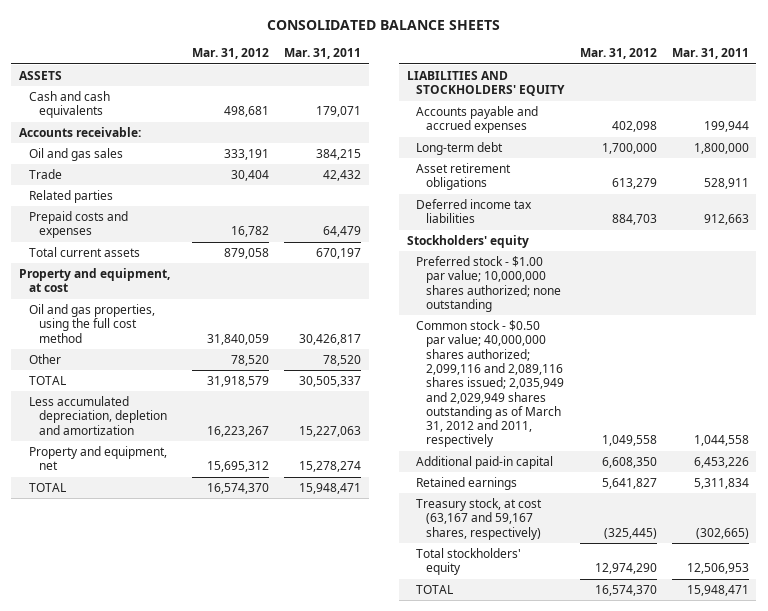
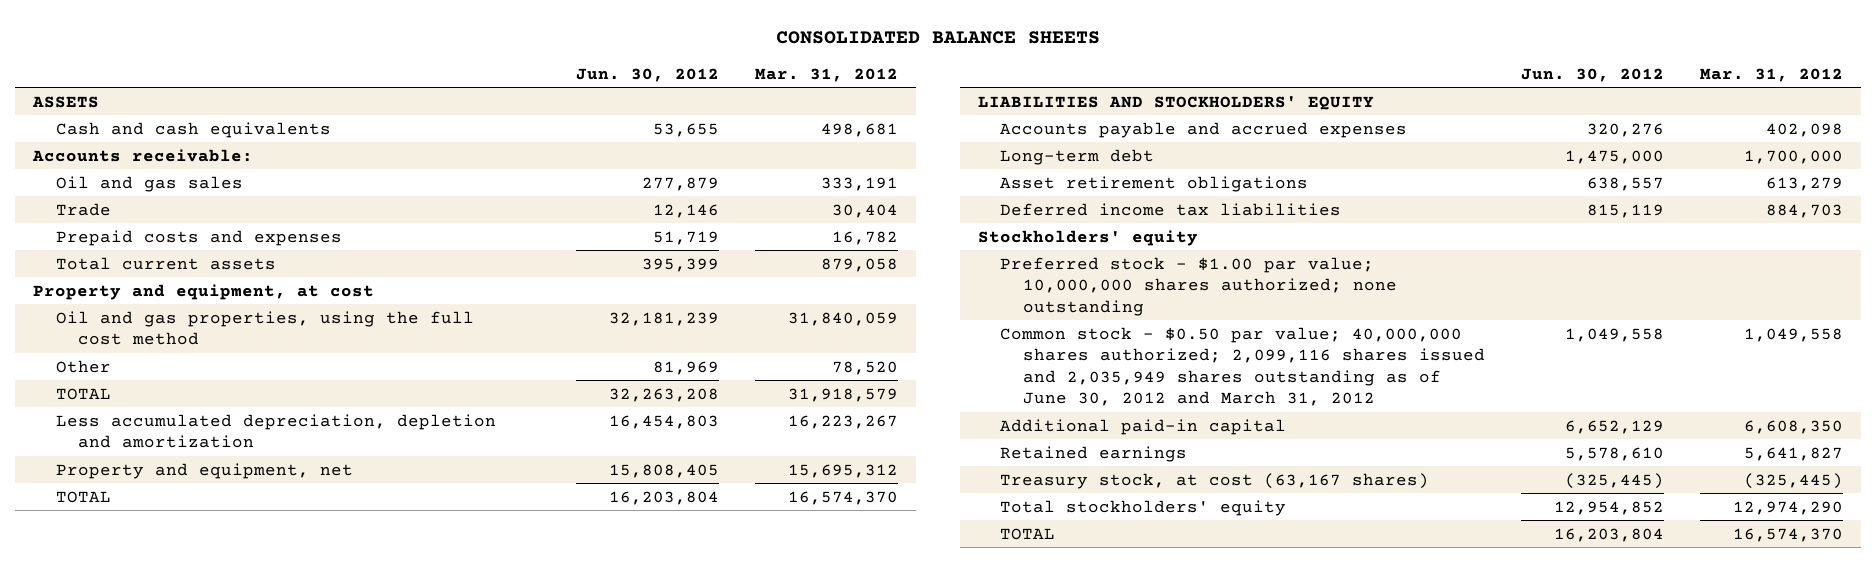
[284,48,362,60] Mar. 31, 2011 -> none
none -> [576,67,720,82] Jun. 30, 2012
[28,190,113,204] Related parties -> none
[416,320,565,448] Common stock - $0.50 par value; 40,000,000 shares authorized; 2,099,116 and 2,089,116 shares issued; 2,035,949 and 2,029,949 shares outstanding as of March 31, 2012 and 2011, respectively -> [1000,326,1485,407] Common stock - $0.50 par value; 40,000,000 shares authorized; 2,099,116 shares issued and 2,035,949 shares outstanding as of June 30, 2012 and March 31, 2012
[416,498,543,540] Treasury stock, at cost (63,167 and 59,167 shares, respectively) -> [1000,472,1430,489] Treasury stock, at cost (63,167 shares)

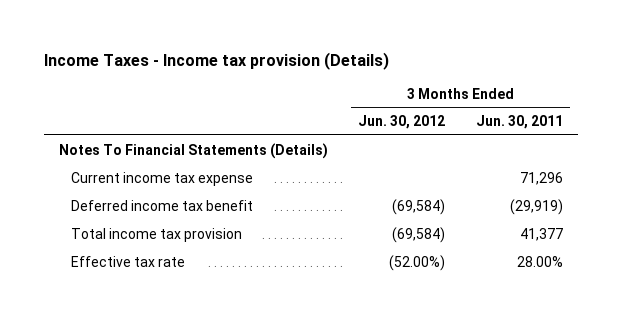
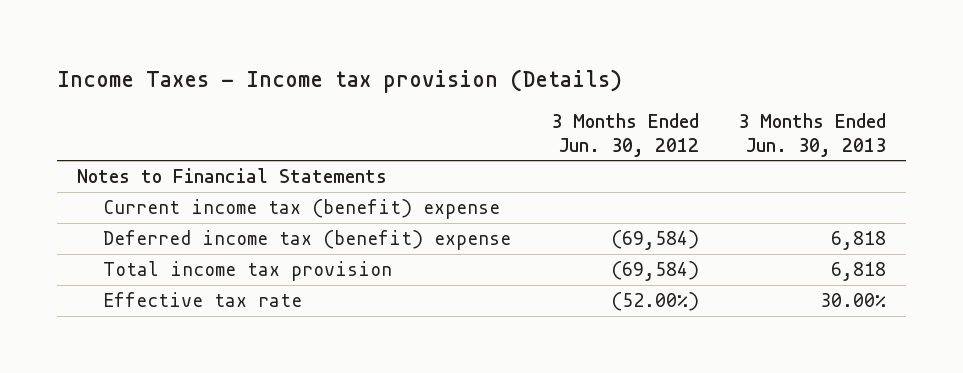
[475,115,563,130] Jun. 30, 2011 -> none
none -> [738,113,887,157] 3 Months Ended Jun. 30, 2013
[59,142,329,159] Notes To Financial Statements (Details) -> [76,168,387,184] Notes to Financial Statements
[71,171,254,186] Current income tax expense -> [103,199,501,220] Current income tax (benefit) expense
[71,199,254,211] Deferred income tax benefit -> [103,230,512,251] Deferred income tax (benefit) expense

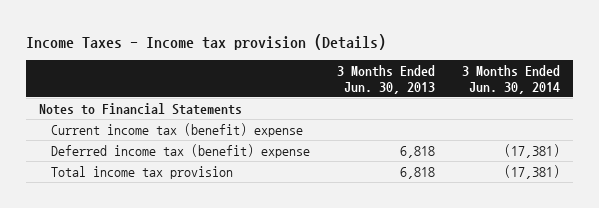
[550,113,699,157] 3 Months Ended Jun. 30, 2012 -> none
none -> [461,64,560,94] 3 Months Ended Jun. 30, 2014
[103,292,303,308] Effective tax rate -> none

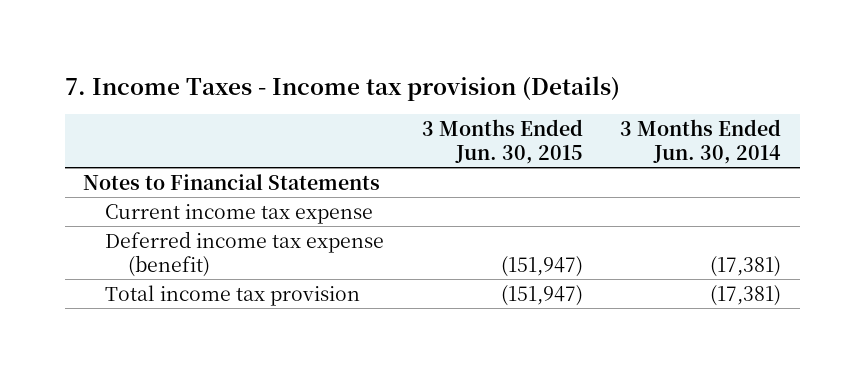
[25,33,386,50] Income Taxes - Income tax provision (Details) -> [64,75,620,101] 7. Income Taxes - Income tax provision (Details)
[336,64,435,94] 3 Months Ended Jun. 30, 2013 -> none
none -> [421,119,583,165] 3 Months Ended Jun. 30, 2015
[50,122,303,137] Current income tax (benefit) expense -> [105,203,374,224] Current income tax expense
[50,143,310,158] Deferred income tax (benefit) expense -> [105,230,385,277] Deferred income tax expense (benefit)

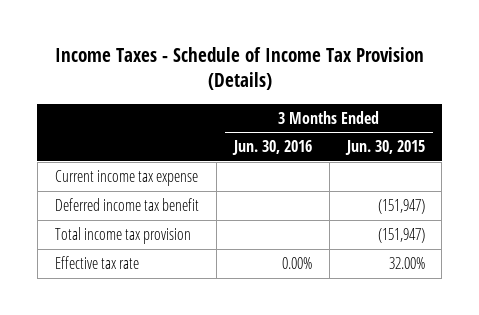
[64,75,620,101] 7. Income Taxes - Income tax provision (Details) -> [54,47,424,91] Income Taxes - Schedule of Income Tax Provision (Details)
[620,119,782,165] 3 Months Ended Jun. 30, 2014 -> none
none -> [231,140,312,156] Jun. 30, 2016
[83,173,381,190] Notes to Financial Statements -> none
[105,230,385,277] Deferred income tax expense (benefit) -> [54,198,199,212] Deferred income tax benefit
none -> [54,256,139,270] Effective tax rate

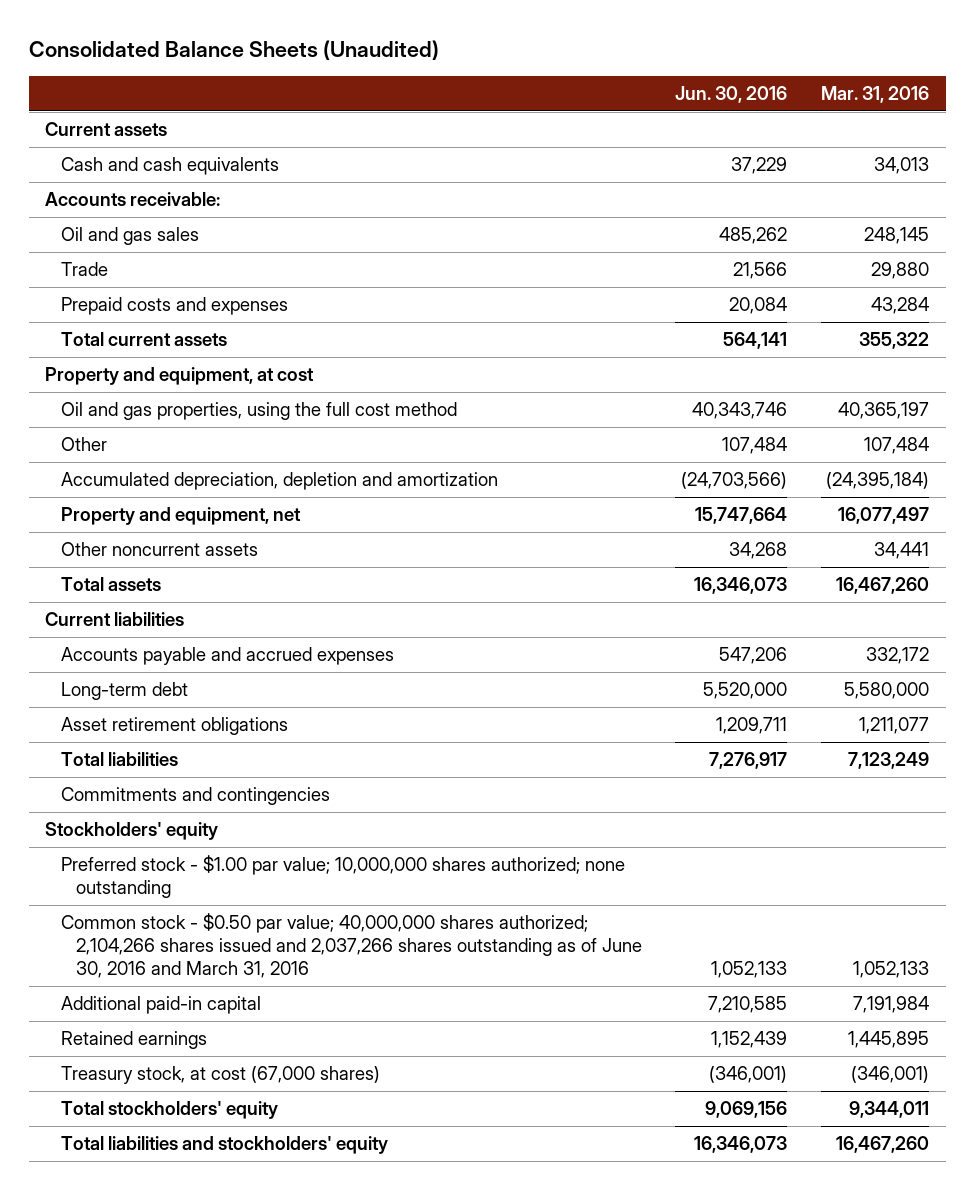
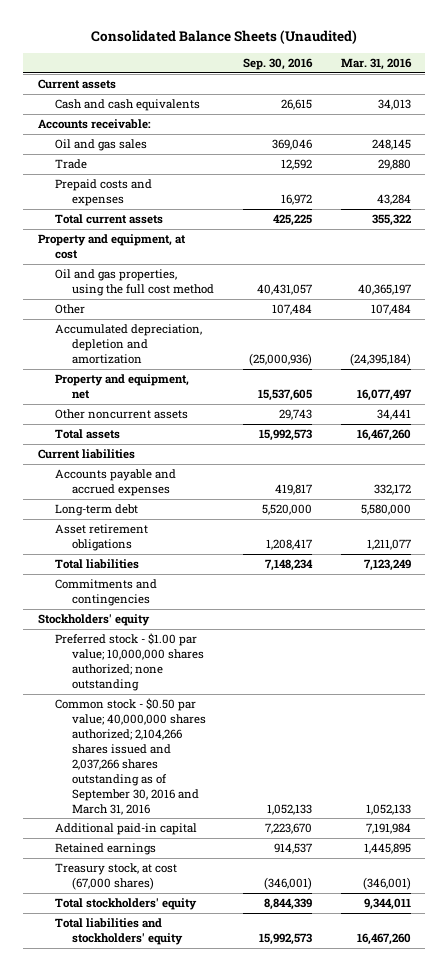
[675,85,788,103] Jun. 30, 2016 -> none
none -> [242,58,313,71] Sep. 30, 2016
[60,913,642,978] Common stock - $0.50 par value; 40,000,000 shares authorized; 2,104,266 shares issued and 2,037,266 shares outstanding as of June 30, 2016 and March 31, 2016 -> [54,698,207,815] Common stock - $0.50 par value; 40,000,000 shares authorized; 2,104,266 shares issued and 2,037,266 shares outstanding as of September 30, 2016 and March 31, 2016

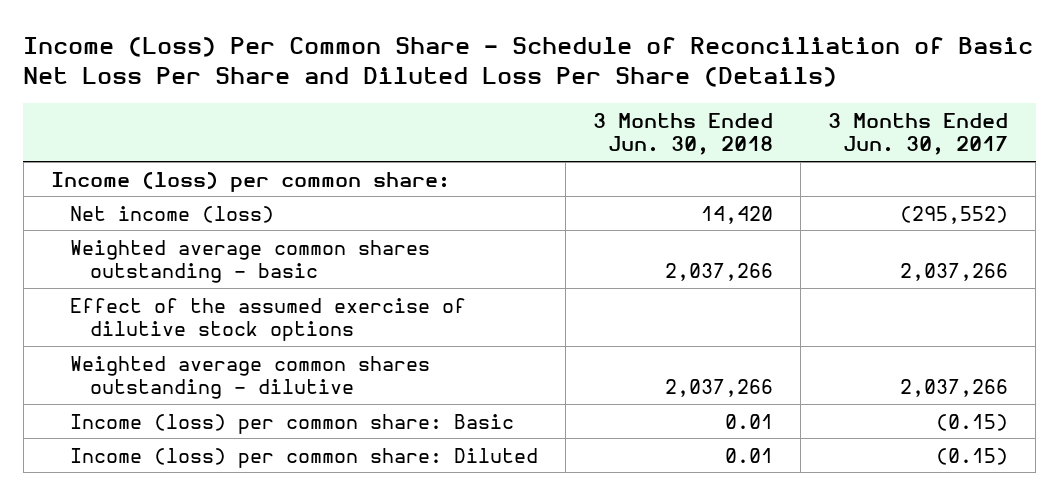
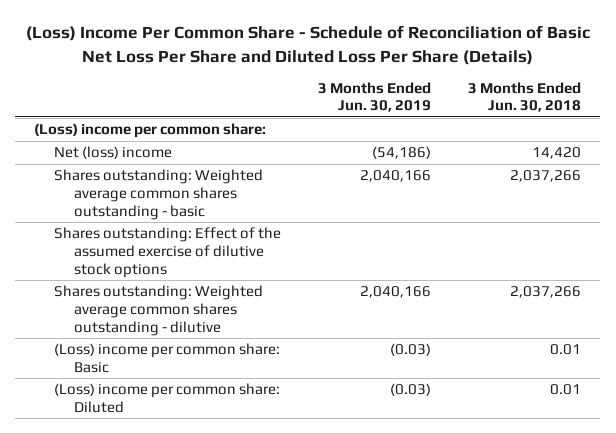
[23,36,1034,87] Income (Loss) Per Common Share - Schedule of Reconciliation of Basic Net Loss Per Share and Diluted Loss Per Share (Details) -> [25,25,590,65] (Loss) Income Per Common Share - Schedule of Reconciliation of Basic Net Loss Per Share and Diluted Loss Per Share (Details)
[828,112,1009,156] 3 Months Ended Jun. 30, 2017 -> none
none -> [318,81,432,113] 3 Months Ended Jun. 30, 2019
[50,171,450,192] Income (loss) per common share: -> [34,123,267,139] (Loss) income per common share:
[70,205,275,223] Net income (loss) -> [53,146,172,160] Net (loss) income
[70,239,431,284] Weighted average common shares outstanding - basic -> [53,169,263,220] Shares outstanding: Weighted average common shares outstanding - basic
[70,297,467,342] Effect of the assumed exercise of dilutive stock options -> [53,227,281,278] Shares outstanding: Effect of the assumed exercise of dilutive stock options
[70,355,431,400] Weighted average common shares outstanding - dilutive -> [53,285,263,336] Shares outstanding: Weighted average common shares outstanding - dilutive
[70,413,515,434] Income (loss) per common share: Basic -> [53,343,280,374] (Loss) income per common share: Basic
[70,447,539,468] Income (loss) per common share: Diluted -> [53,383,280,414] (Loss) income per common share: Diluted

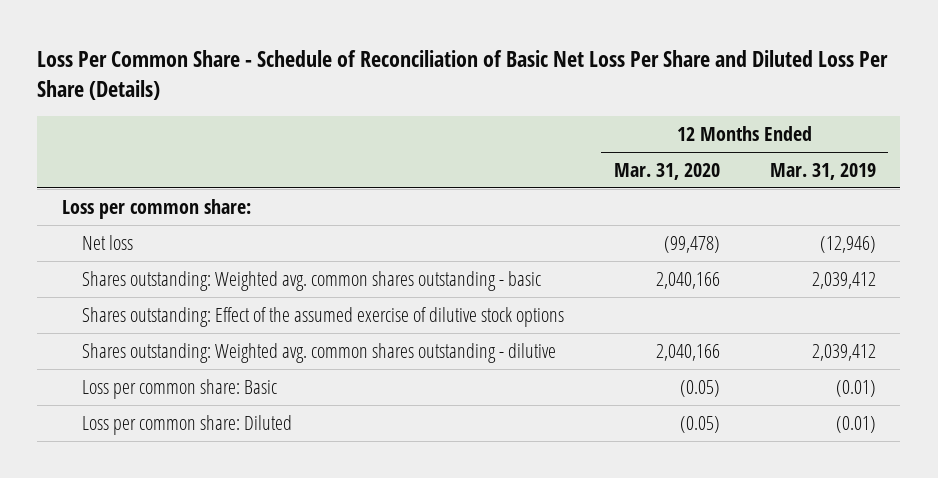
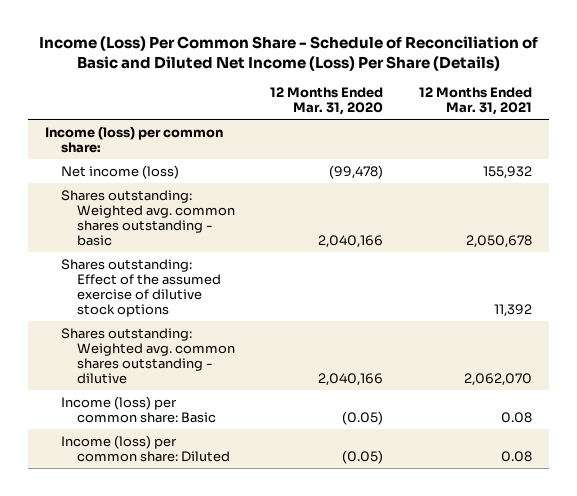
[37,50,889,101] Loss Per Common Share - Schedule of Reconciliation of Basic Net Loss Per Share and Diluted Loss Per Share (Details) -> [38,35,538,71] Income (Loss) Per Common Share - Schedule of Reconciliation of Basic and Diluted Net Income (Loss) Per Share (Details)
[769,162,876,180] Mar. 31, 2019 -> none
none -> [418,86,532,116] 12 Months Ended Mar. 31, 2021
[62,198,252,219] Loss per common share: -> [45,125,224,153] Income (loss) per common share:
[81,234,133,250] Net loss -> [61,164,180,179] Net income (loss)
[81,378,277,399] Loss per common share: Basic -> [61,395,216,423] Income (loss) per common share: Basic
[81,414,292,435] Loss per common share: Diluted -> [61,434,230,462] Income (loss) per common share: Diluted

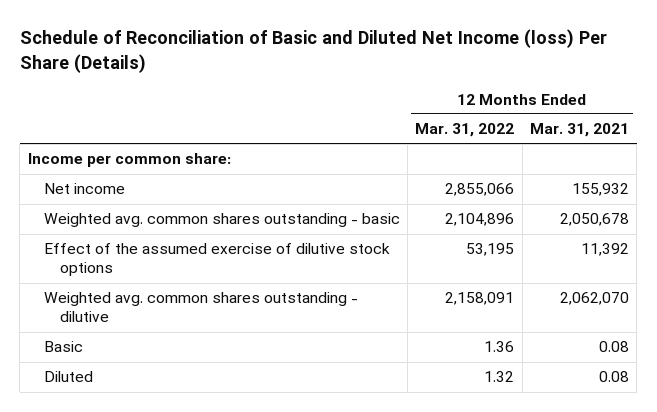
[38,35,538,71] Income (Loss) Per Common Share - Schedule of Reconciliation of Basic and Diluted Net Income (Loss) Per Share (Details) -> [19,29,607,73] Schedule of Reconciliation of Basic and Diluted Net Income (loss) Per Share (Details)
[270,86,384,116] 12 Months Ended Mar. 31, 2020 -> none
none -> [415,123,515,138] Mar. 31, 2022
[45,125,224,153] Income (loss) per common share: -> [27,153,231,168] Income per common share:
[61,164,180,179] Net income (loss) -> [43,183,125,195] Net income
[61,189,235,246] Shares outstanding: Weighted avg. common shares outstanding - basic -> [43,213,400,228] Weighted avg. common shares outstanding - basic
[61,258,221,317] Shares outstanding: Effect of the assumed exercise of dilutive stock options -> [43,243,390,277] Effect of the assumed exercise of dilutive stock options
[61,327,235,384] Shares outstanding: Weighted avg. common shares outstanding - dilutive -> [43,292,358,323] Weighted avg. common shares outstanding - dilutive
[61,395,216,423] Income (loss) per common share: Basic -> [43,341,83,353] Basic
[61,434,230,462] Income (loss) per common share: Diluted -> [43,371,93,383] Diluted

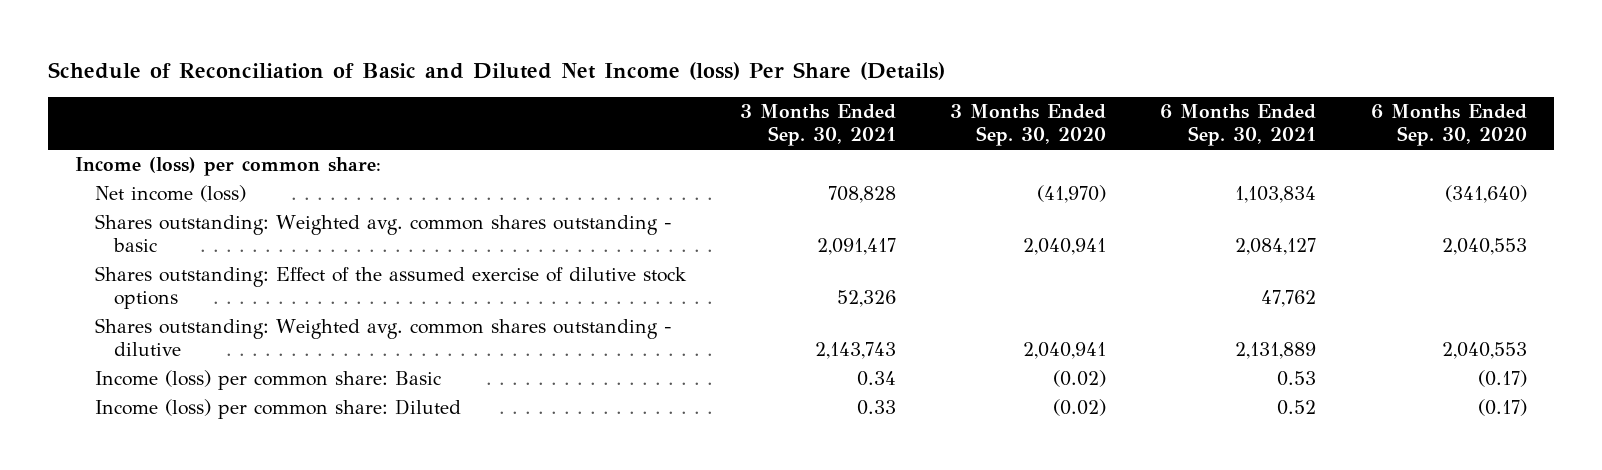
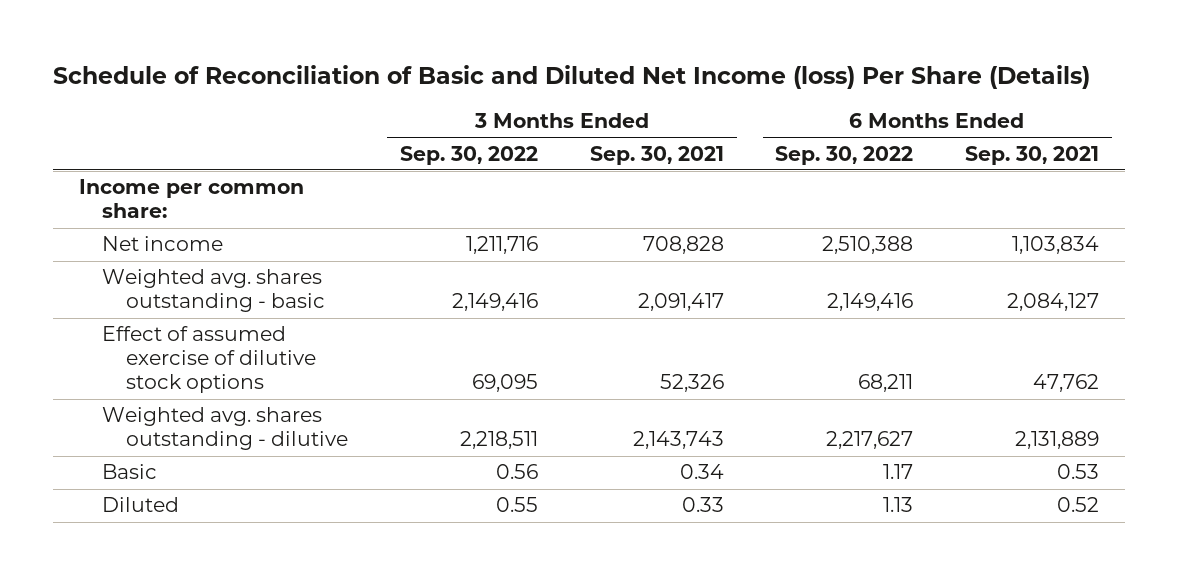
[950,104,1107,147] 3 Months Ended Sep. 30, 2020 -> none
[1370,104,1527,147] 6 Months Ended Sep. 30, 2020 -> none
none -> [400,145,539,165] Sep. 30, 2022
none -> [775,145,914,165] Sep. 30, 2022
[75,157,382,177] Income (loss) per common share: -> [78,179,304,219] Income per common share:
[94,185,246,203] Net income (loss) -> [102,236,224,252] Net income
[94,214,672,253] Shares outstanding: Weighted avg. common shares outstanding - basic -> [102,269,326,313] Weighted avg. shares outstanding - basic
[94,266,687,310] Shares outstanding: Effect of the assumed exercise of dilutive stock options -> [102,326,317,394] Effect of assumed exercise of dilutive stock options
[94,318,672,357] Shares outstanding: Weighted avg. common shares outstanding - dilutive -> [102,407,349,451] Weighted avg. shares outstanding - dilutive
[94,370,441,391] Income (loss) per common share: Basic -> [102,464,158,480] Basic
[94,399,461,420] Income (loss) per common share: Diluted -> [102,497,180,513] Diluted

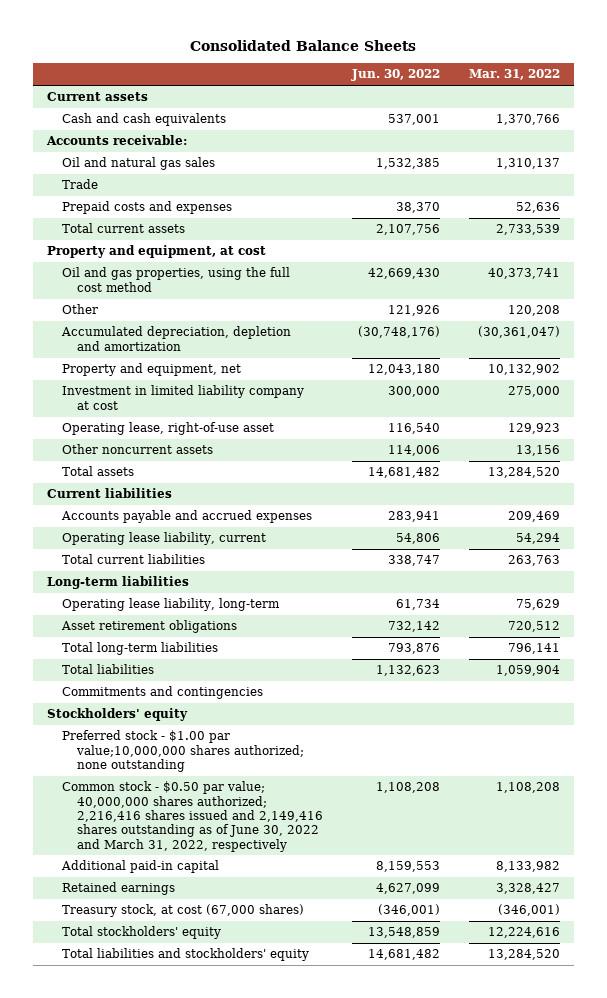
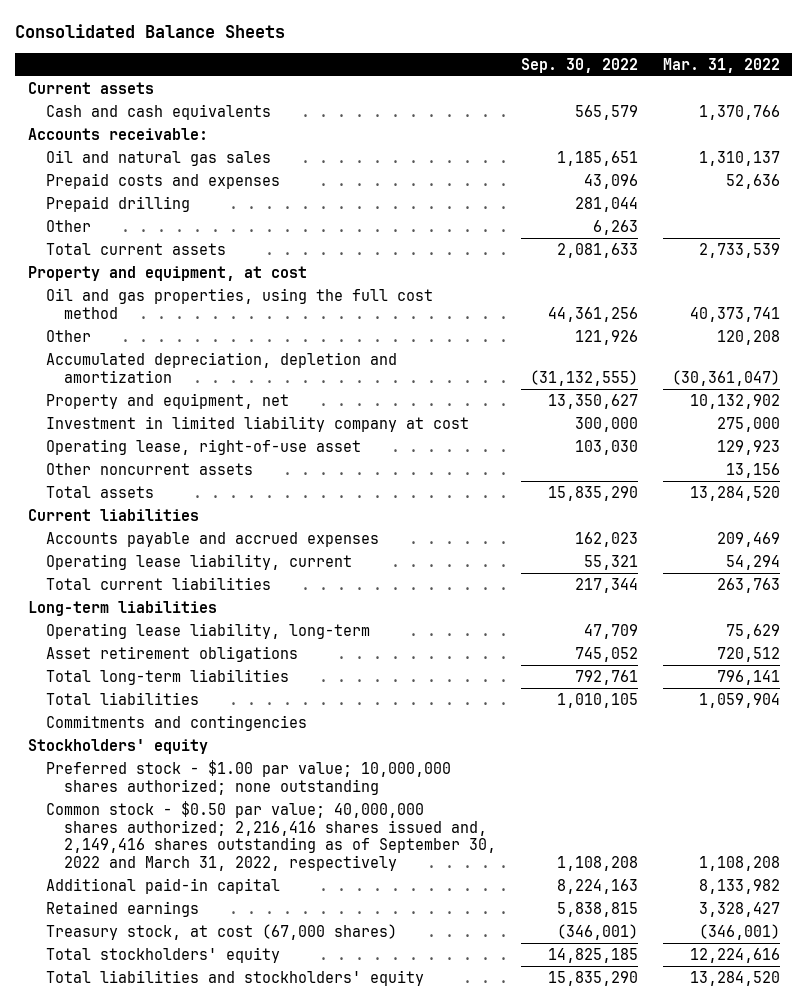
[351,69,441,82] Jun. 30, 2022 -> none
none -> [520,57,638,73] Sep. 30, 2022
[62,179,99,190] Trade -> none
none -> [45,195,190,212] Prepaid drilling
none -> [45,219,91,232] Other
[62,730,305,772] Preferred stock - $1.00 par value;10,000,000 shares authorized; none outstanding -> [45,759,451,795] Preferred stock - $1.00 par value; 10,000,000 shares authorized; none outstanding
[62,781,324,852] Common stock - $0.50 par value; 40,000,000 shares authorized; 2,216,416 shares issued and 2,149,416 shares outstanding as of June 30, 2022 and March 31, 2022, respectively -> [45,800,496,872] Common stock - $0.50 par value; 40,000,000 shares authorized; 2,216,416 shares issued and, 2,149,416 shares outstanding as of September 30, 2022 and March 31, 2022, respectively

